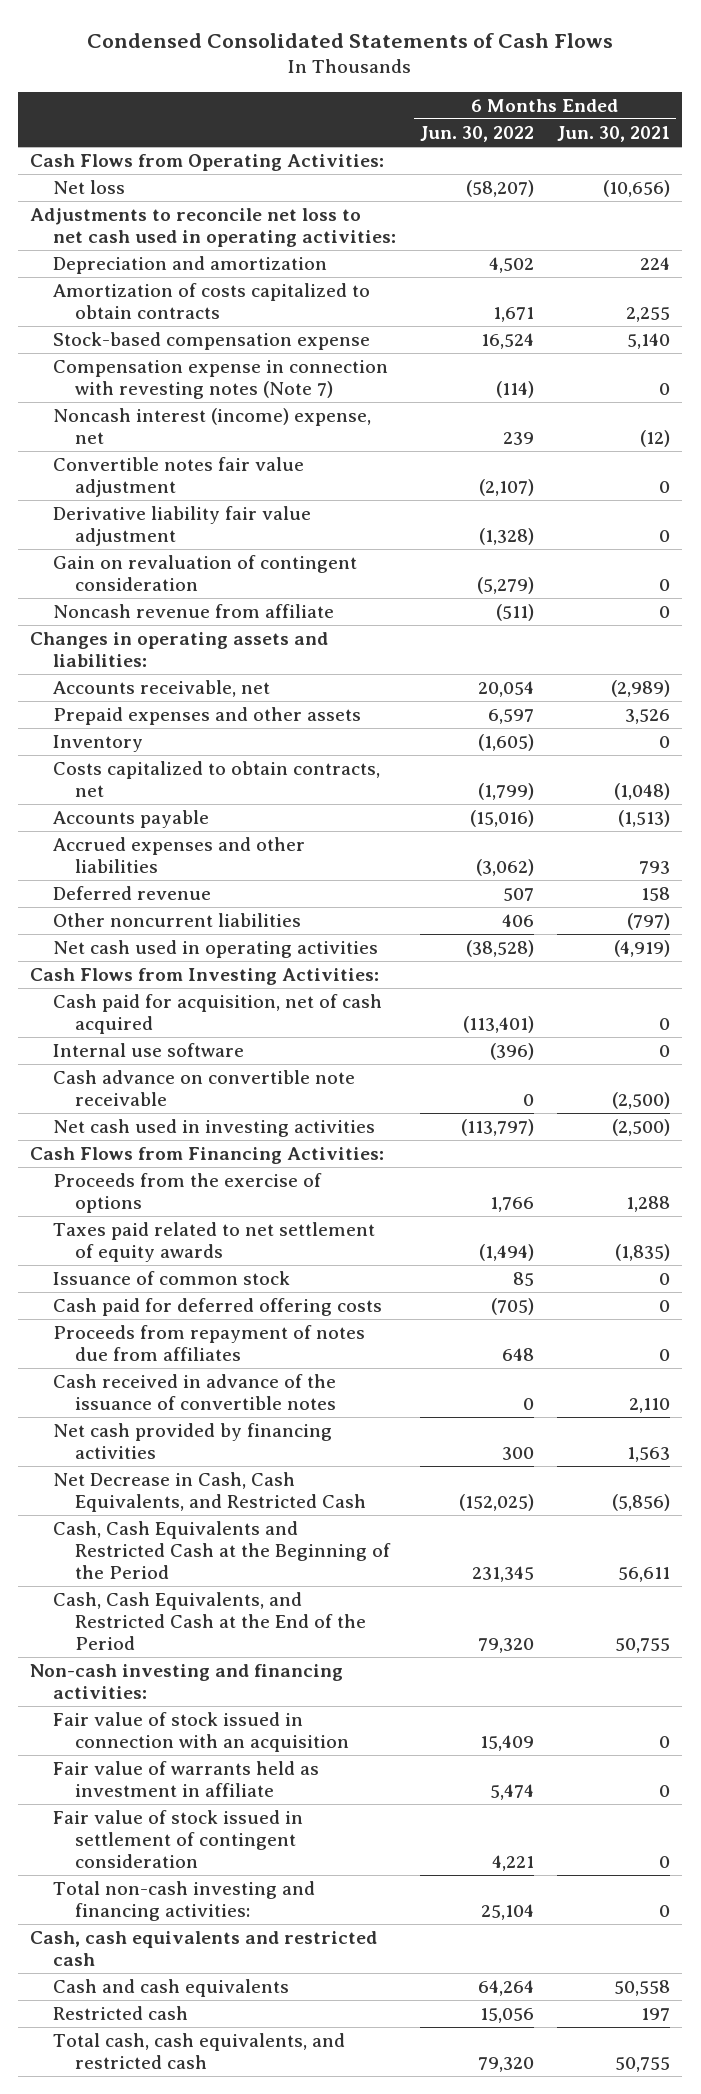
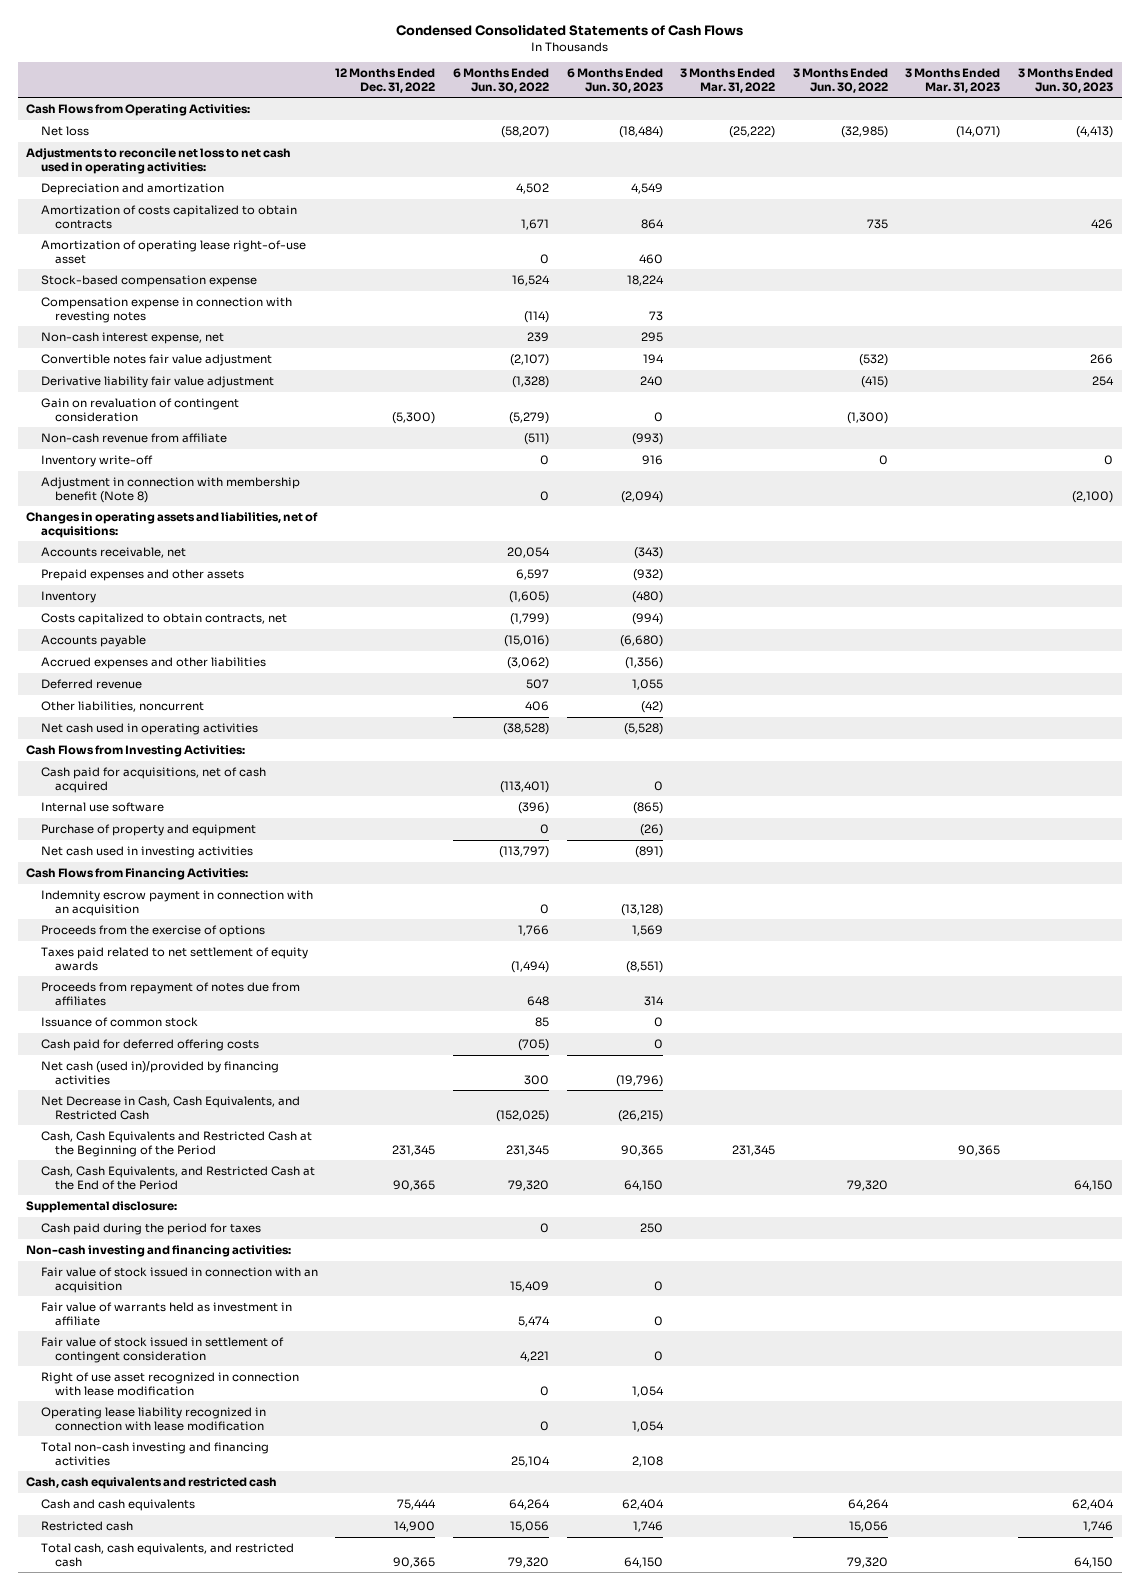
[557,126,671,143] Jun. 30, 2021 -> none
none -> [335,67,436,93] 12 Months Ended Dec. 31, 2022
none -> [566,67,663,93] 6 Months Ended Jun. 30, 2023
none -> [680,67,776,93] 3 Months Ended Mar. 31, 2022
none -> [792,67,888,93] 3 Months Ended Jun. 30, 2022
none -> [905,67,1001,93] 3 Months Ended Mar. 31, 2023
none -> [1017,67,1113,93] 3 Months Ended Jun. 30, 2023
none -> [40,239,306,264] Amortization of operating lease right-of-use asset
[52,360,388,400] Compensation expense in connection with revesting notes (Note 7) -> [40,296,292,323] Compensation expense in connection with revesting notes
[52,408,371,445] Noncash interest (income) expense, net -> [40,331,224,344] Non-cash interest expense, net
[52,604,334,619] Noncash revenue from affiliate -> [40,432,227,443] Non-cash revenue from affiliate
none -> [40,454,153,467] Inventory write-off
none -> [40,476,300,503] Adjustment in connection with membership benefit (Note 8)
[30,632,329,668] Changes in operating assets and liabilities: -> [26,511,319,538] Changes in operating assets and liabilities, net of acquisitions:
[52,913,301,928] Other noncurrent liabilities -> [40,700,204,712] Other liabilities, noncurrent
[52,994,382,1035] Cash paid for acquisition, net of cash acquired -> [40,766,266,793] Cash paid for acquisitions, net of cash acquired
[52,1070,355,1107] Cash advance on convertible note receivable -> none
none -> [40,823,256,836] Purchase of property and equipment
none -> [40,889,313,916] Indemnity escrow payment in connection with an acquisition
[52,1325,365,1362] Proceeds from repayment of notes due from affiliates -> [40,981,300,1006] Proceeds from repayment of notes due from affiliates
[52,1374,337,1411] Cash received in advance of the issuance of convertible notes -> none
[52,1423,332,1460] Net cash provided by financing activities -> [40,1060,279,1085] Net cash (used in)/provided by financing activities
none -> [26,1200,178,1213] Supplemental disclosure:
none -> [40,1222,261,1235] Cash paid during the period for taxes
none -> [40,1371,299,1396] Right of use asset recognized in connection with lease modification
none -> [40,1406,266,1431] Operating lease liability recognized in connection with lease modification
[52,1881,315,1922] Total non-cash investing and financing activities: -> [40,1441,269,1466] Total non-cash investing and financing activities

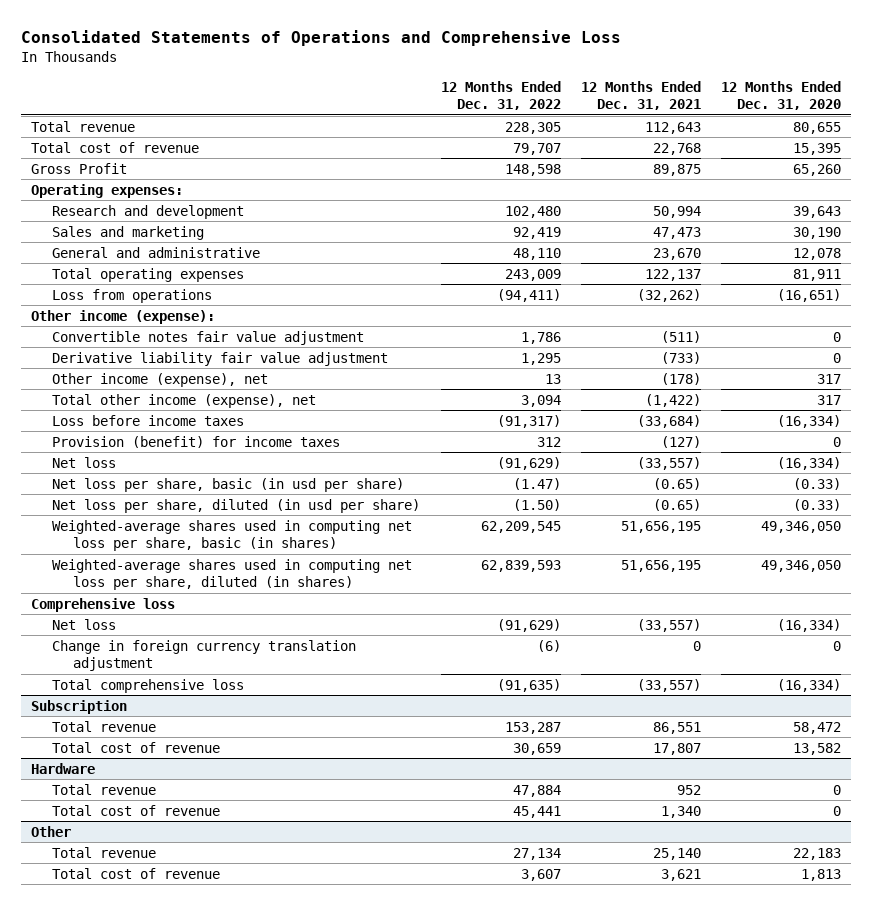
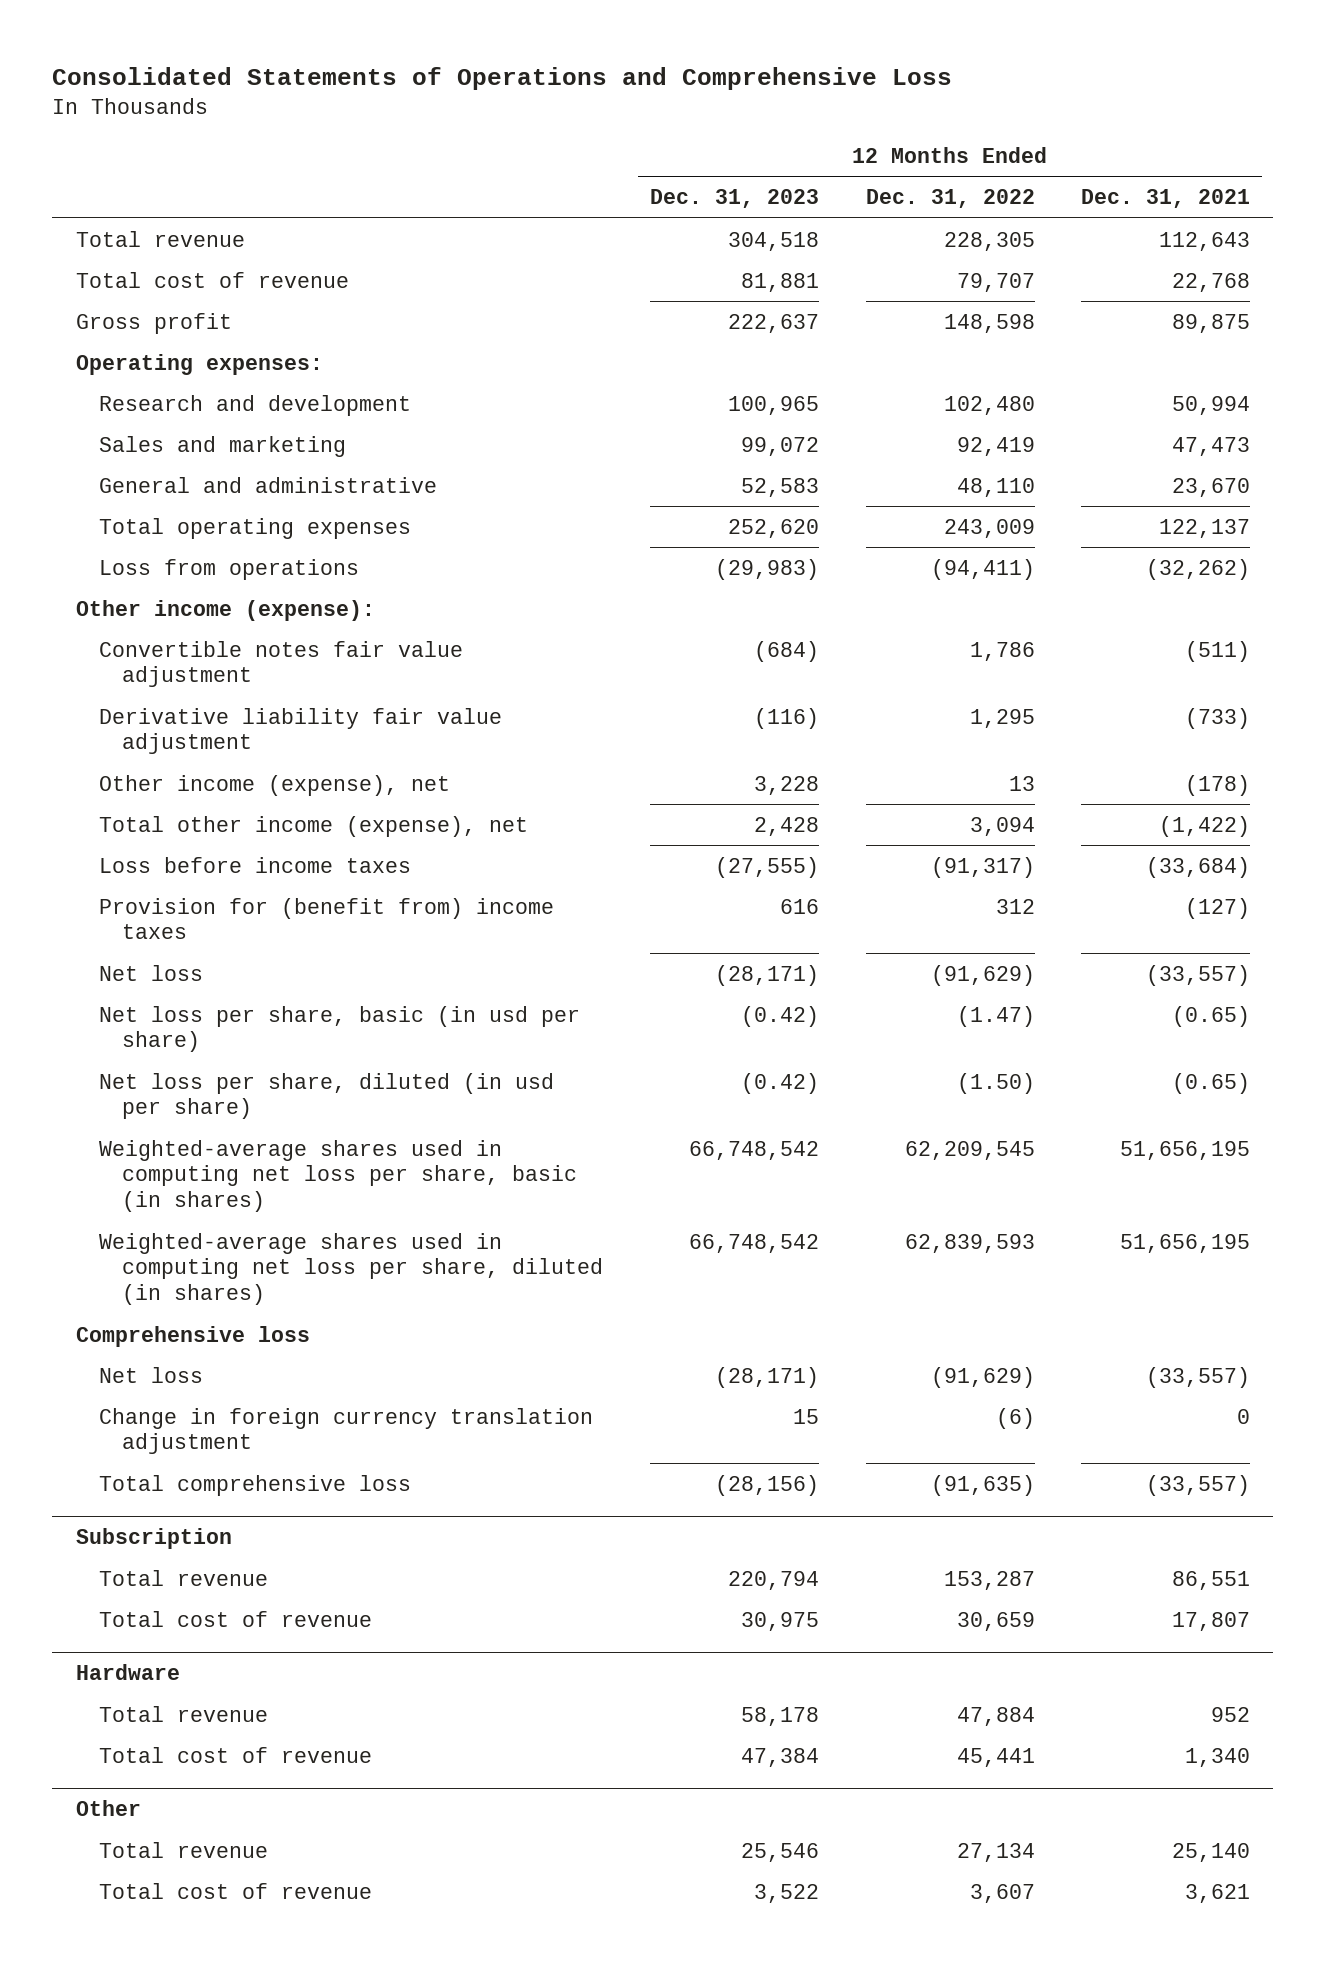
[721,80,842,111] 12 Months Ended Dec. 31, 2020 -> none
none -> [650,189,820,209] Dec. 31, 2023
[31,162,128,174] Gross Profit -> [75,312,232,334] Gross profit
[52,435,341,448] Provision (benefit) for income taxes -> [99,897,555,940] Provision for (benefit from) income taxes

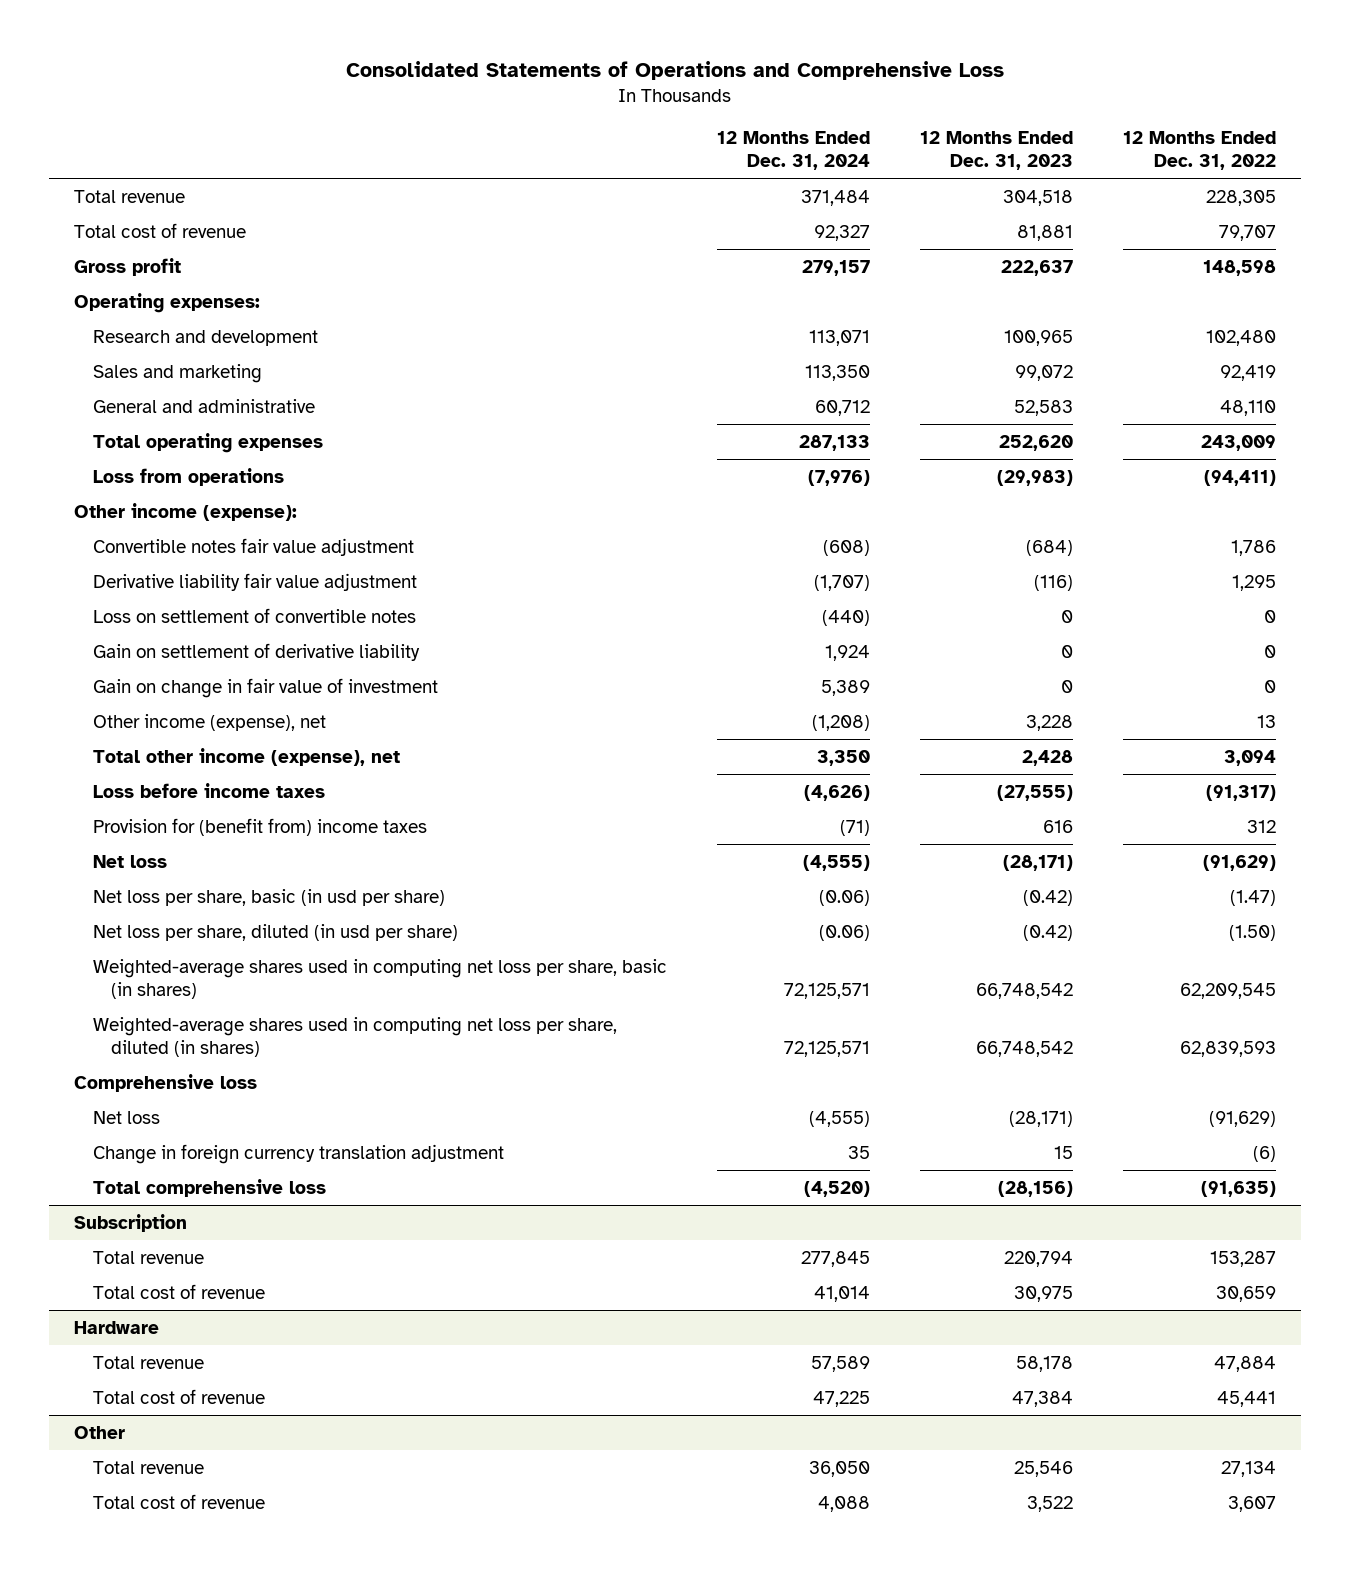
[1081,189,1251,209] Dec. 31, 2021 -> none
none -> [716,130,870,171] 12 Months Ended Dec. 31, 2024
none -> [92,607,416,623] Loss on settlement of convertible notes
none -> [92,642,420,661] Gain on settlement of derivative liability
none -> [92,677,438,698] Gain on change in fair value of investment

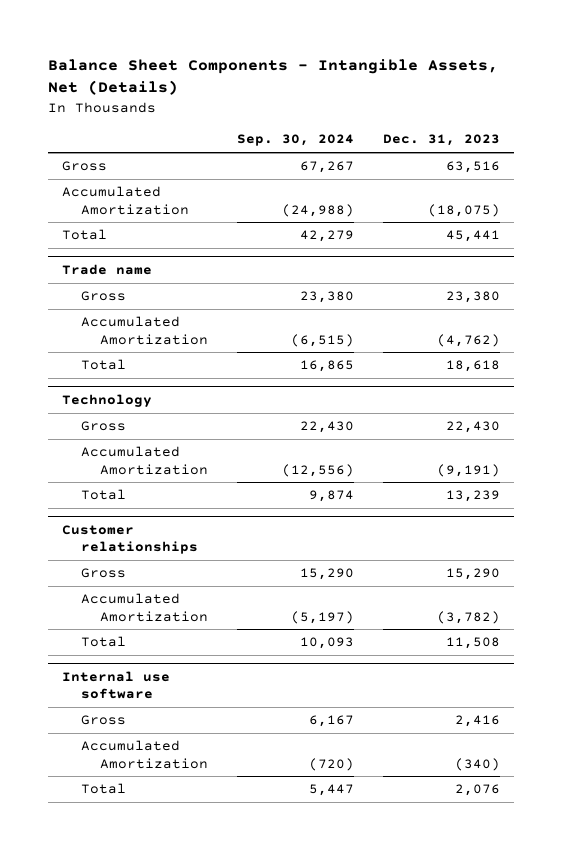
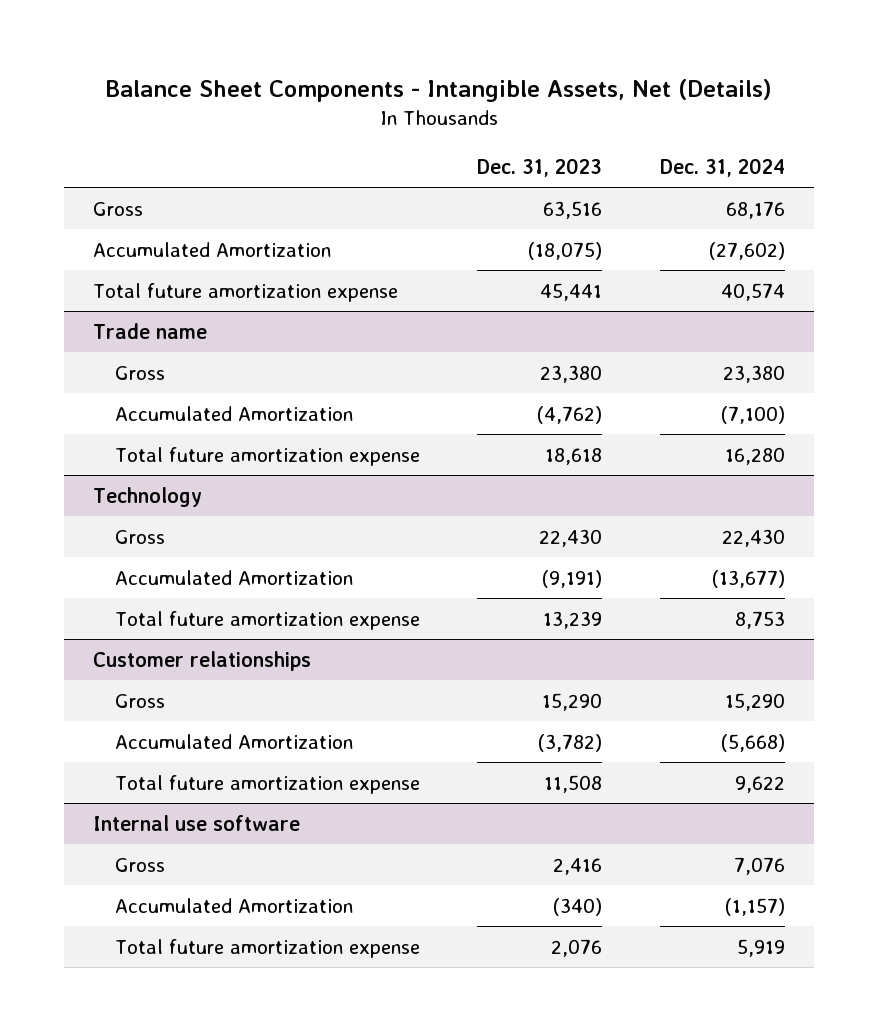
[237,134,355,147] Sep. 30, 2024 -> none
none -> [660,157,786,177] Dec. 31, 2024
[62,229,108,241] Total -> [92,282,398,302] Total future amortization expense
[81,359,127,371] Total -> [114,446,420,466] Total future amortization expense
[81,489,127,501] Total -> [114,610,420,630] Total future amortization expense
[81,636,127,648] Total -> [114,774,420,794] Total future amortization expense
[81,783,127,795] Total -> [114,938,420,958] Total future amortization expense

